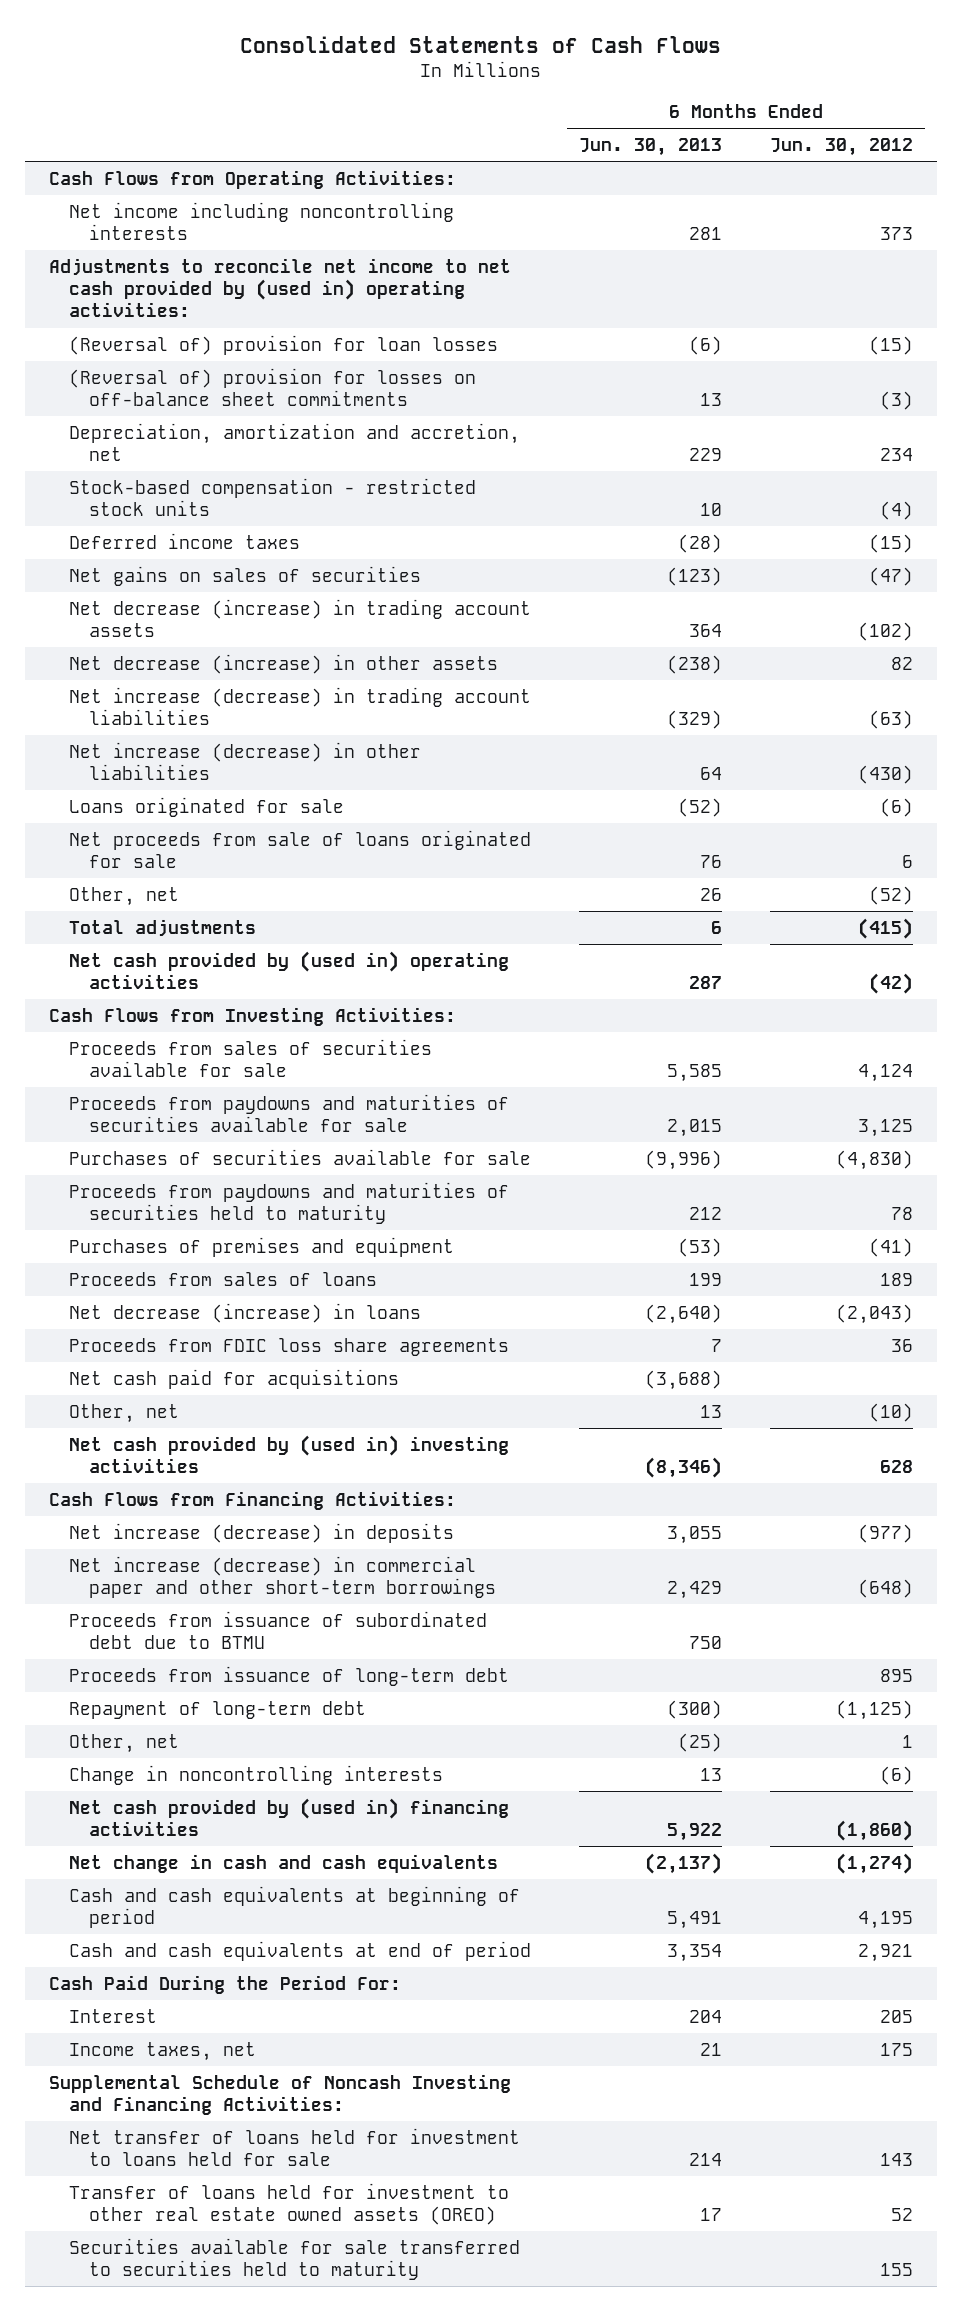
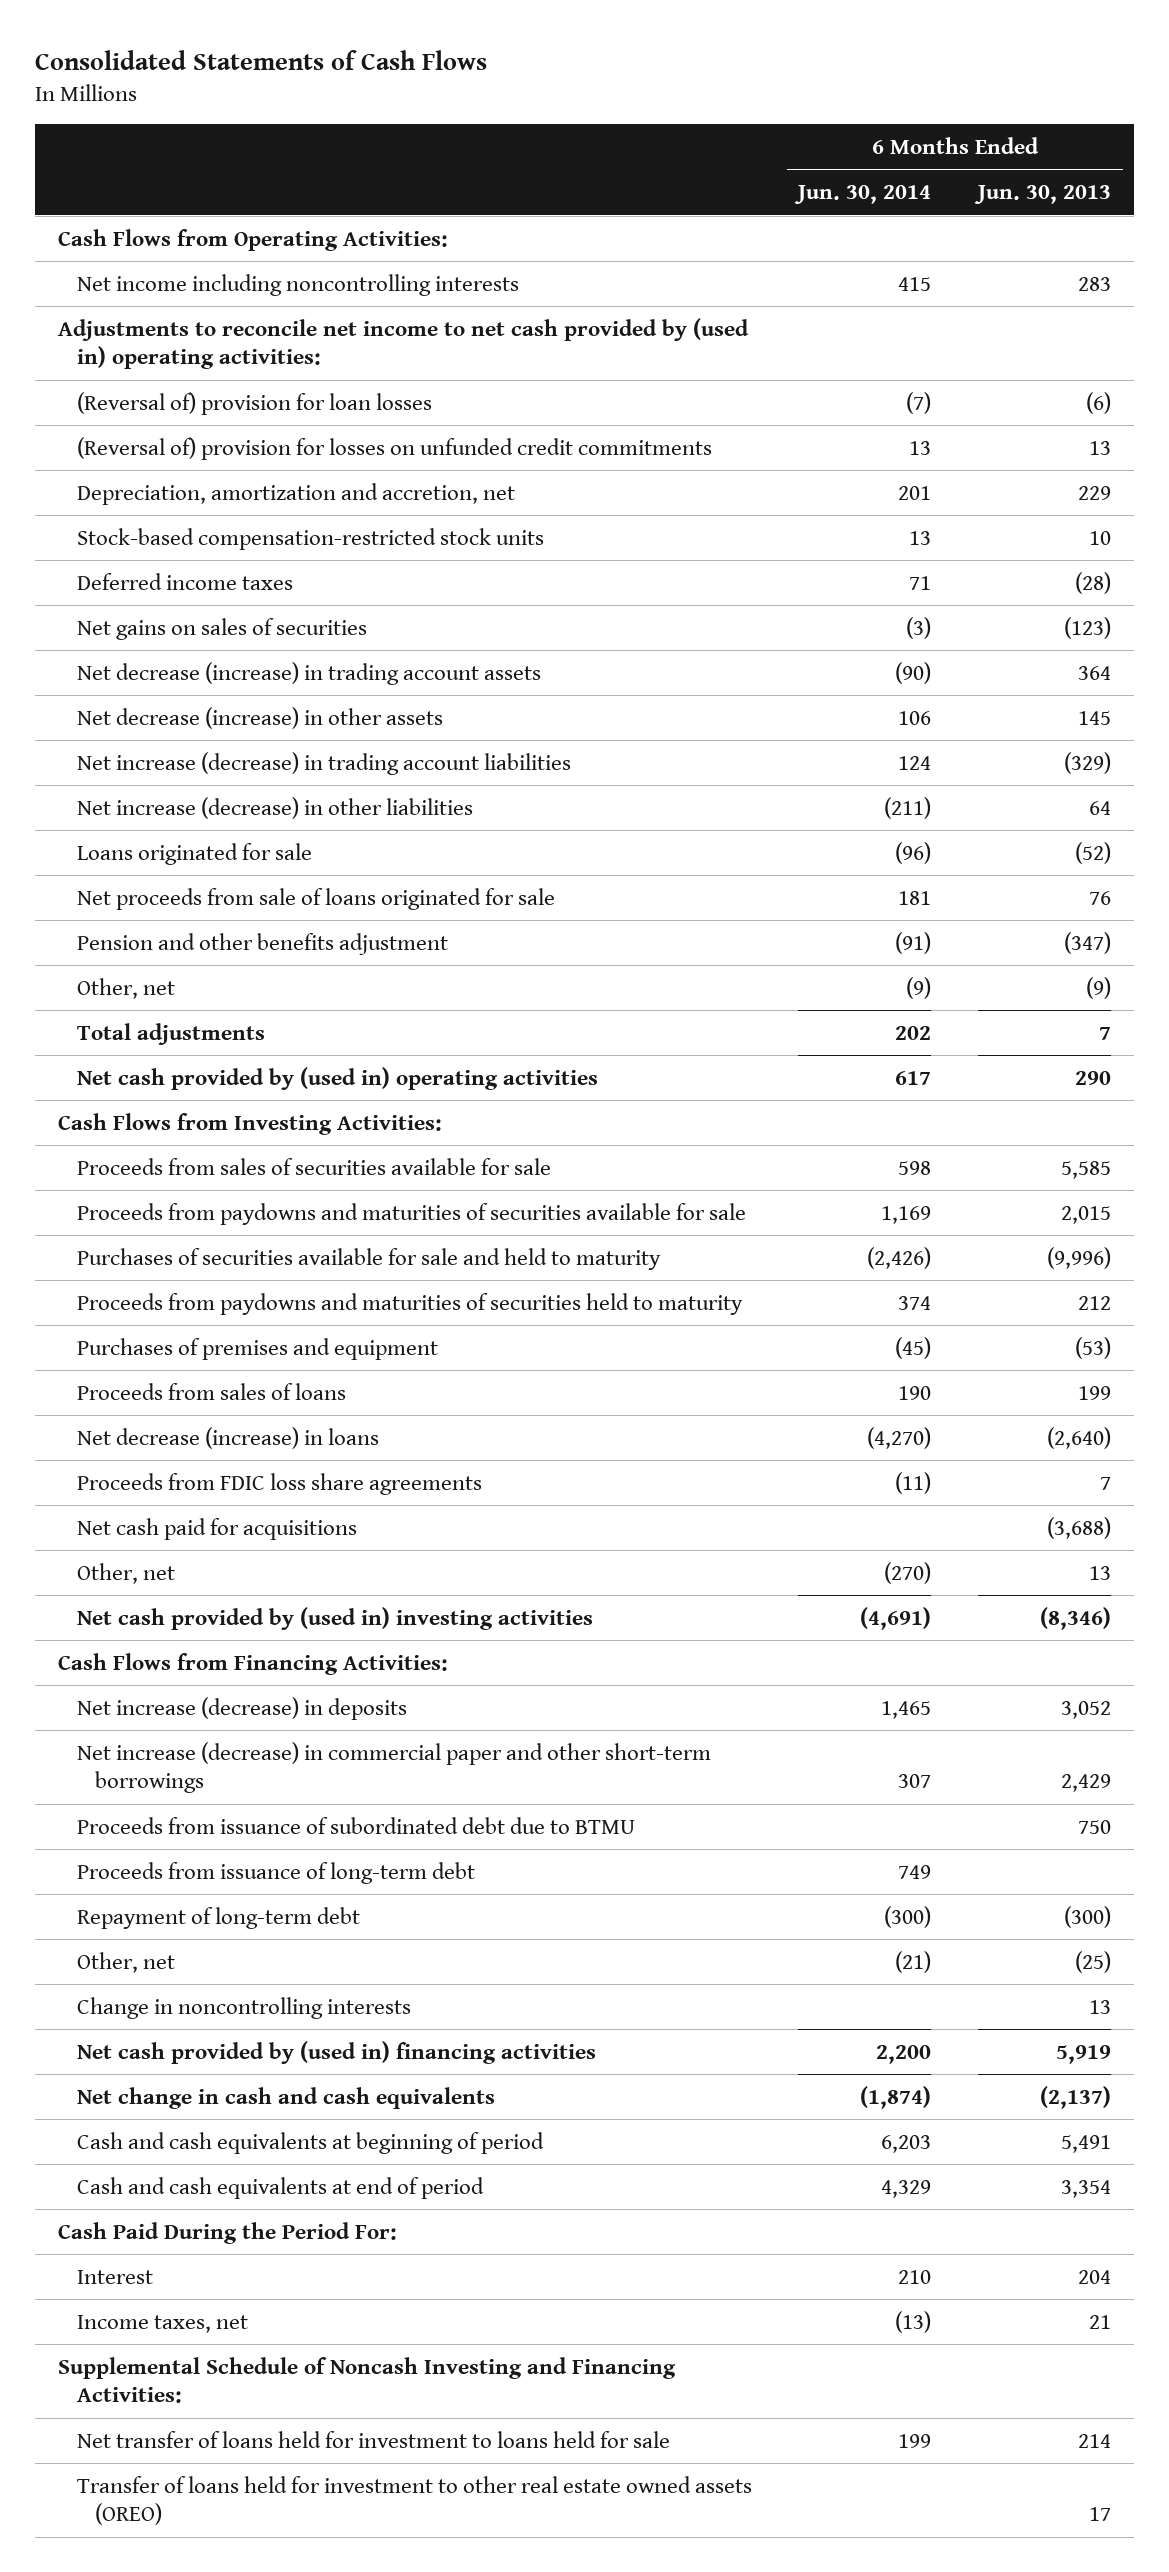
[769,137,913,156] Jun. 30, 2012 -> none
none -> [794,184,932,204] Jun. 30, 2014
[689,227,723,241] 281 -> [1077,276,1111,291] 283
[69,367,477,407] (Reversal of) provision for losses on off-balance sheet commitments -> [76,436,712,460] (Reversal of) provision for losses on unfunded credit commitments
[69,477,477,517] Stock-based compensation - restricted stock units -> [76,527,544,550] Stock-based compensation-restricted stock units
[667,654,723,674] (238) -> [1077,710,1111,725] 145
none -> [76,932,448,955] Pension and other benefits adjustment
[700,887,723,901] 26 -> [1085,976,1111,999] (9)
[711,920,723,934] 6 -> [1098,1026,1111,1040] 7
[689,976,723,990] 287 -> [1074,1070,1111,1085] 290
[69,1148,532,1165] Purchases of securities available for sale -> [76,1247,661,1270] Purchases of securities available for sale and held to maturity
[667,1525,723,1544] 3,055 -> [1060,1700,1111,1719] 3,052
[667,1823,723,1842] 5,922 -> [1055,2044,1111,2064] 5,919
[69,2237,521,2281] Securities available for sale transferred to securities held to maturity -> none

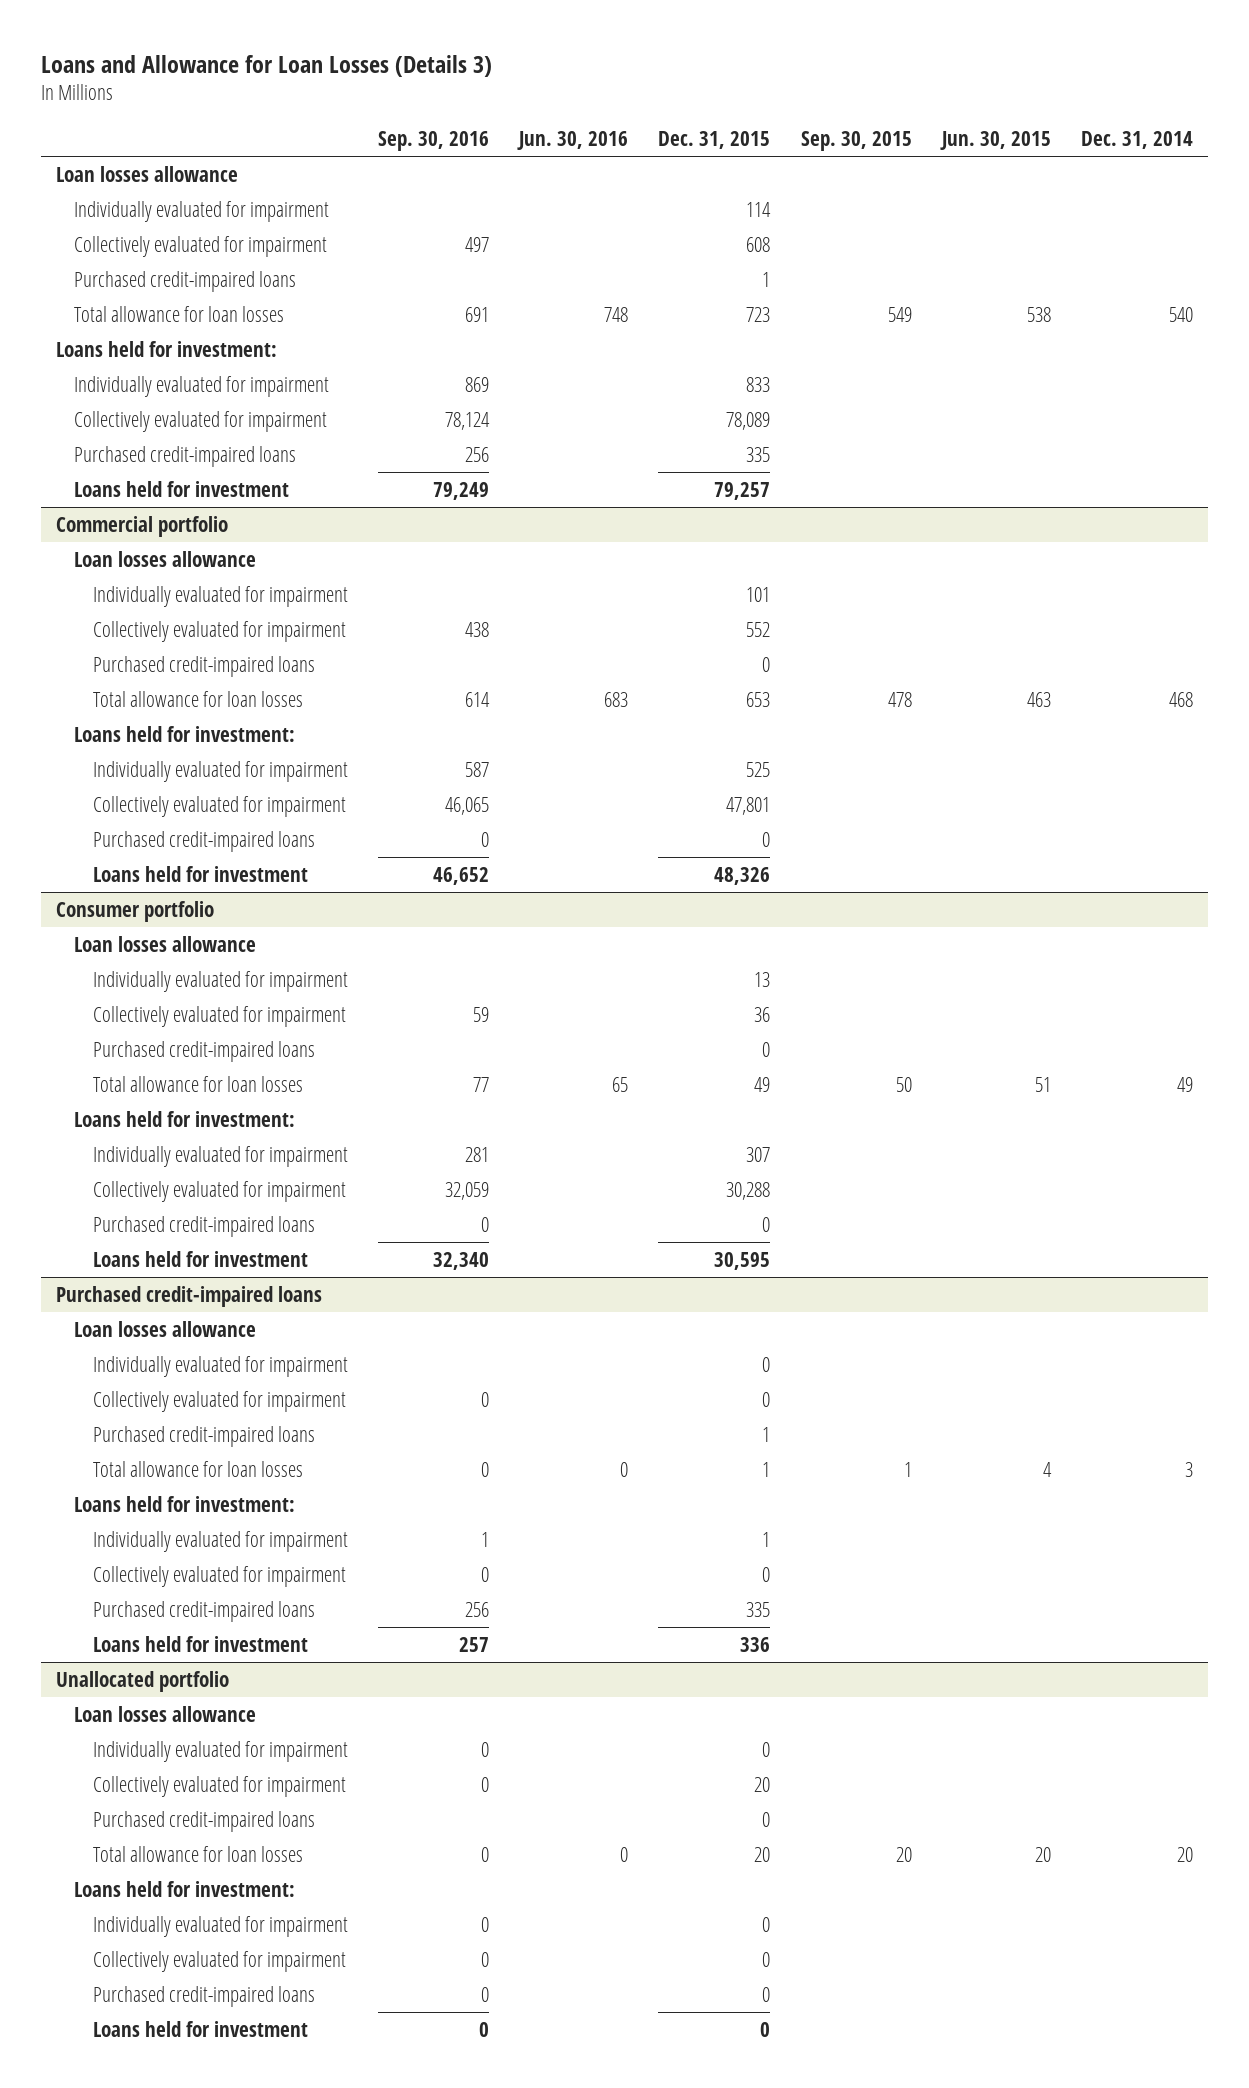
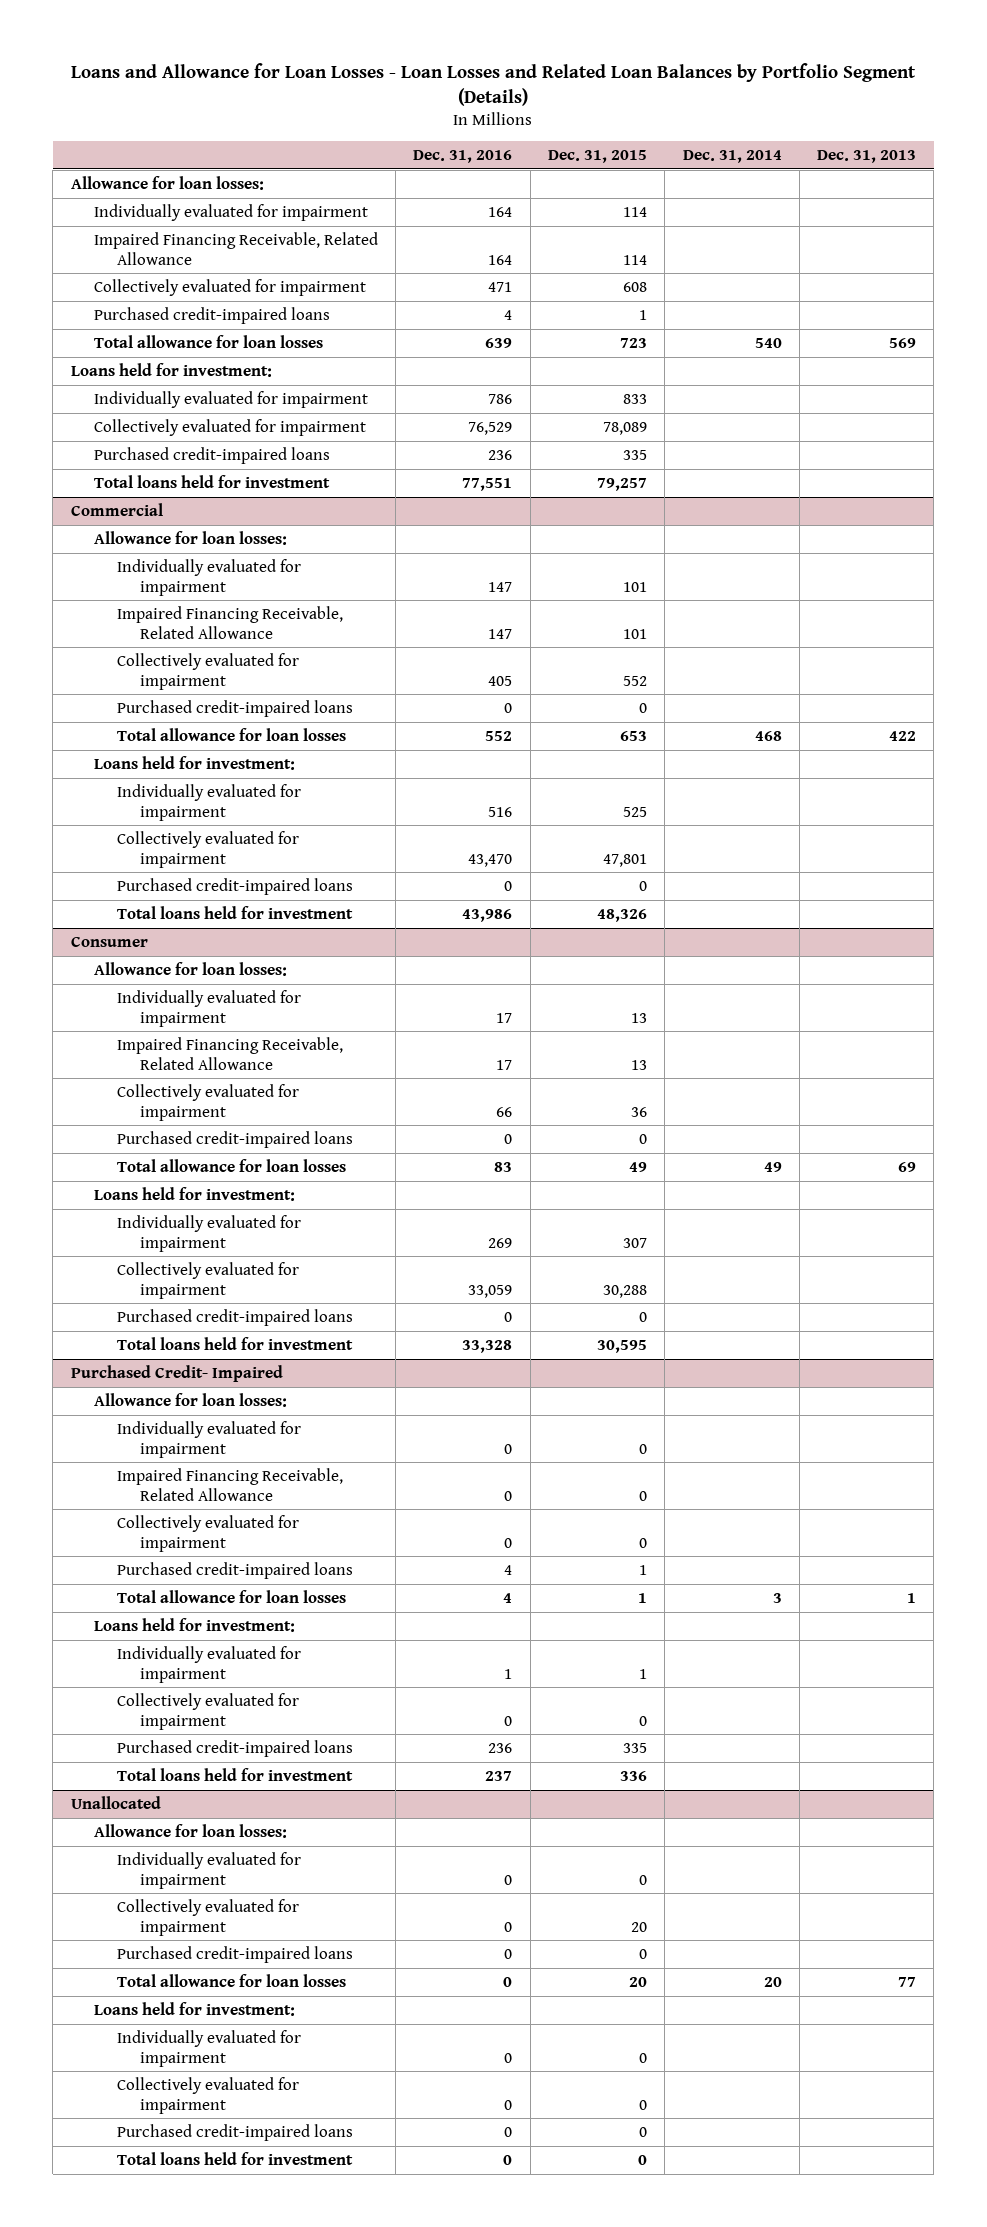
[40,54,492,77] Loans and Allowance for Loan Losses (Details 3) -> [71,62,917,107] Loans and Allowance for Loan Losses - Loan Losses and Related Loan Balances by Portfolio Segment (Details)
[378,130,490,151] Sep. 30, 2016 -> none
[517,130,629,150] Jun. 30, 2016 -> none
[800,130,912,151] Sep. 30, 2015 -> none
[939,130,1051,150] Jun. 30, 2015 -> none
none -> [413,150,513,164] Dec. 31, 2016
none -> [817,150,917,164] Dec. 31, 2013
[56,165,239,182] Loan losses allowance -> [70,175,264,190] Allowance for loan losses:
none -> [93,231,378,265] Impaired Financing Receivable, Related Allowance
[74,480,290,497] Loans held for investment -> [93,474,330,488] Total loans held for investment
[56,515,229,537] Commercial portfolio -> [70,502,163,516] Commercial
[74,550,257,567] Loan losses allowance -> [93,530,287,545] Allowance for loan losses:
none -> [116,605,343,639] Impaired Financing Receivable, Related Allowance
[92,865,308,882] Loans held for investment -> [116,905,353,919] Total loans held for investment
[56,900,215,922] Consumer portfolio -> [70,935,148,947] Consumer
[74,935,257,952] Loan losses allowance -> [93,961,287,976] Allowance for loan losses:
none -> [116,1036,343,1070] Impaired Financing Receivable, Related Allowance
[92,1250,308,1267] Loans held for investment -> [116,1336,353,1350] Total loans held for investment
[56,1285,323,1307] Purchased credit-impaired loans -> [70,1364,283,1382] Purchased Credit- Impaired
[74,1320,257,1337] Loan losses allowance -> [93,1392,287,1407] Allowance for loan losses:
none -> [116,1467,343,1501] Impaired Financing Receivable, Related Allowance
[92,1635,308,1652] Loans held for investment -> [116,1767,353,1781] Total loans held for investment
[56,1670,230,1692] Unallocated portfolio -> [70,1795,161,1809] Unallocated
[74,1705,257,1722] Loan losses allowance -> [93,1823,287,1838] Allowance for loan losses:
[92,2020,308,2037] Loans held for investment -> [116,2151,353,2165] Total loans held for investment

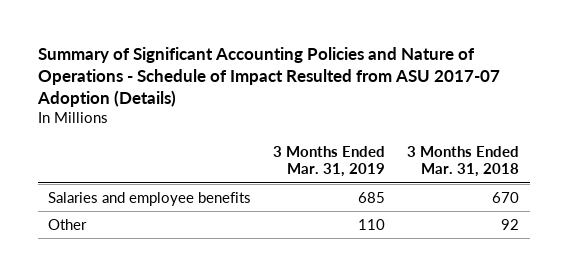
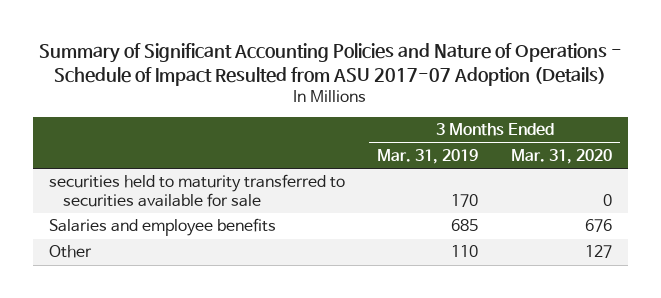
[407,145,520,177] 3 Months Ended Mar. 31, 2018 -> none
none -> [510,149,612,165] Mar. 31, 2020
none -> [49,174,346,208] securities held to maturity transferred to securities available for sale

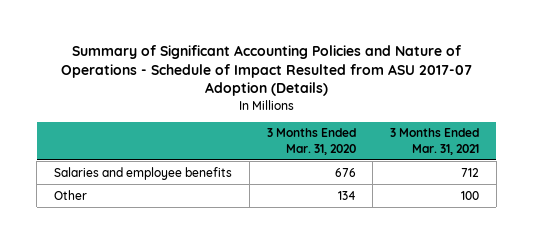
[377,149,479,165] Mar. 31, 2019 -> none
none -> [390,128,480,155] 3 Months Ended Mar. 31, 2021
[49,174,346,208] securities held to maturity transferred to securities available for sale -> none
[584,245,612,259] 127 -> [337,190,356,200] 134

